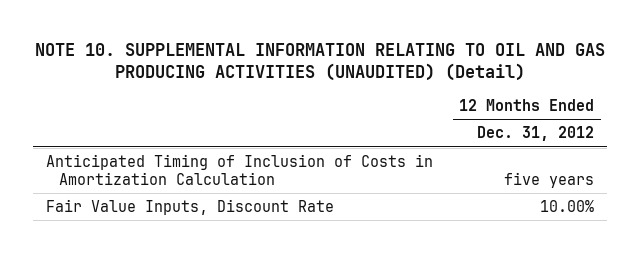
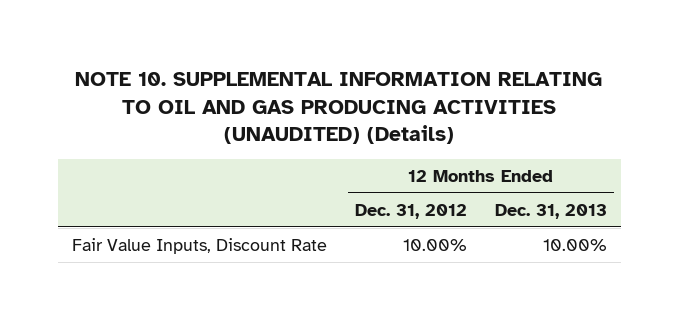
[35,42,606,81] NOTE 10. SUPPLEMENTAL INFORMATION RELATING TO OIL AND GAS PRODUCING ACTIVITIES (UNAUDITED) (Detail) -> [75,71,603,145] NOTE 10. SUPPLEMENTAL INFORMATION RELATING TO OIL AND GAS PRODUCING ACTIVITIES (UNAUDITED) (Details)
none -> [494,203,607,219] Dec. 31, 2013
[46,153,434,185] Anticipated Timing of Inclusion of Costs in Amortization Calculation -> none

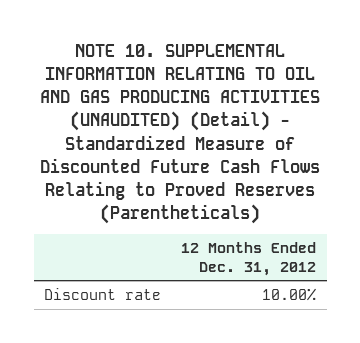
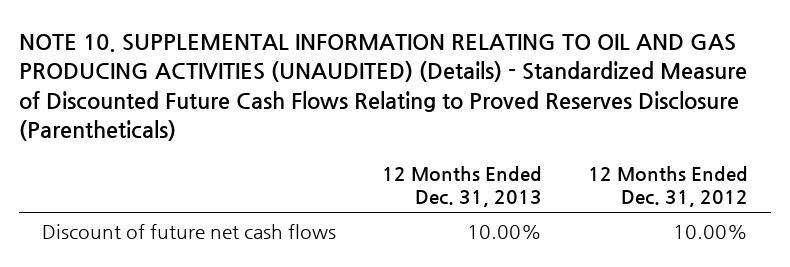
[40,43,321,225] NOTE 10. SUPPLEMENTAL INFORMATION RELATING TO OIL AND GAS PRODUCING ACTIVITIES (UNAUDITED) (Detail) - Standardized Measure of Discounted Future Cash Flows Relating to Proved Reserves (Parentheticals) -> [19,33,748,142] NOTE 10. SUPPLEMENTAL INFORMATION RELATING TO OIL AND GAS PRODUCING ACTIVITIES (UNAUDITED) (Details) - Standardized Measure of Discounted Future Cash Flows Relating to Proved Reserves Disclosure (Parentheticals)
none -> [382,165,543,207] 12 Months Ended Dec. 31, 2013
[43,288,161,301] Discount rate -> [42,223,337,239] Discount of future net cash flows

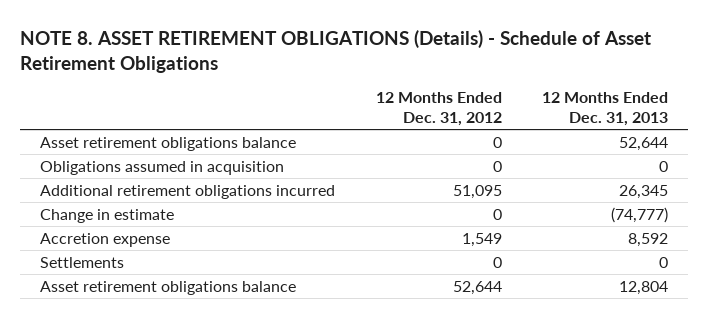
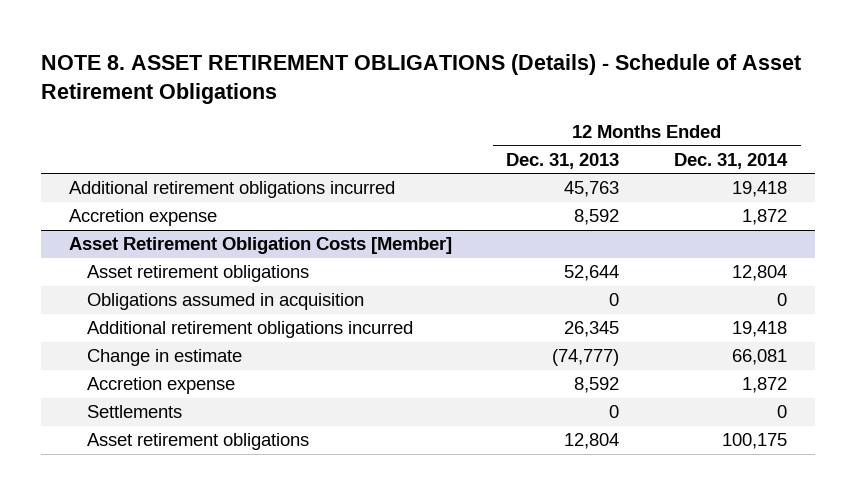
[375,92,502,127] 12 Months Ended Dec. 31, 2012 -> none
none -> [674,152,789,169] Dec. 31, 2014
none -> [68,181,395,199] Additional retirement obligations incurred
none -> [68,209,217,227] Accretion expense
none -> [68,237,452,255] Asset Retirement Obligation Costs [Member]
[40,136,297,151] Asset retirement obligations balance -> [87,265,310,283] Asset retirement obligations
[40,280,297,295] Asset retirement obligations balance -> [87,433,310,451] Asset retirement obligations

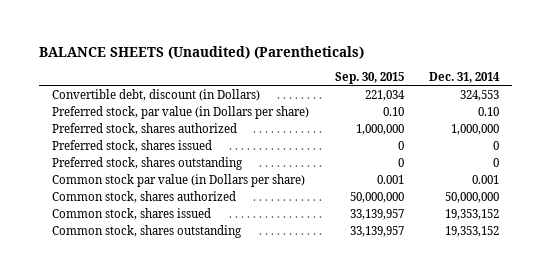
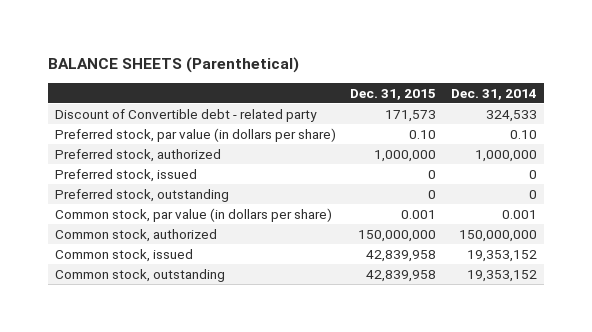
[39,46,365,60] BALANCE SHEETS (Unaudited) (Parentheticals) -> [47,57,299,74] BALANCE SHEETS (Parenthetical)
[334,72,404,85] Sep. 30, 2015 -> none
none -> [350,88,437,100] Dec. 31, 2015
[52,89,261,102] Convertible debt, discount (in Dollars) -> [55,108,318,122] Discount of Convertible debt - related party
[460,90,500,102] 324,553 -> [485,109,537,122] 324,533
[52,106,310,120] Preferred stock, par value (in Dollars per share) -> [55,127,337,142] Preferred stock, par value (in dollars per share)
[52,123,238,136] Preferred stock, shares authorized -> [55,148,222,162] Preferred stock, authorized
[52,140,213,153] Preferred stock, shares issued -> [55,168,198,182] Preferred stock, issued
[52,157,244,171] Preferred stock, shares outstanding -> [55,188,230,202] Preferred stock, outstanding
[52,174,306,188] Common stock par value (in Dollars per share) -> [55,207,333,222] Common stock, par value (in dollars per share)
[52,191,237,204] Common stock, shares authorized -> [55,228,218,242] Common stock, authorized
[445,192,500,204] 50,000,000 -> [458,229,537,242] 150,000,000
[52,208,212,221] Common stock, shares issued -> [55,248,194,262] Common stock, issued
[52,225,243,239] Common stock, shares outstanding -> [55,268,226,282] Common stock, outstanding

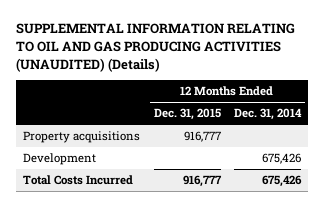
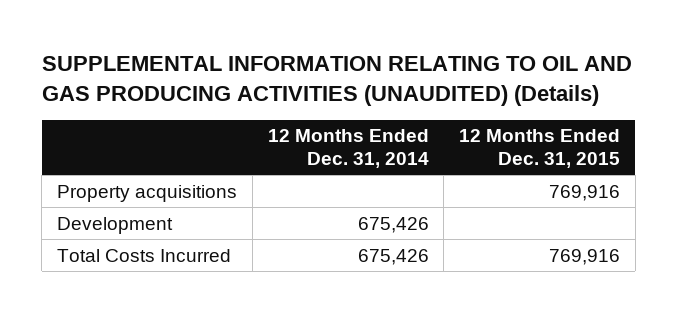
[183,131,221,143] 916,777 -> [549,184,621,201] 769,916
[182,175,222,188] 916,777 -> [549,248,621,265] 769,916

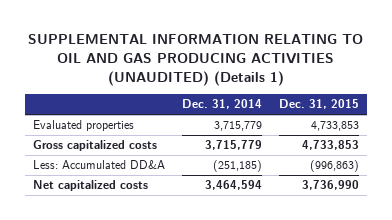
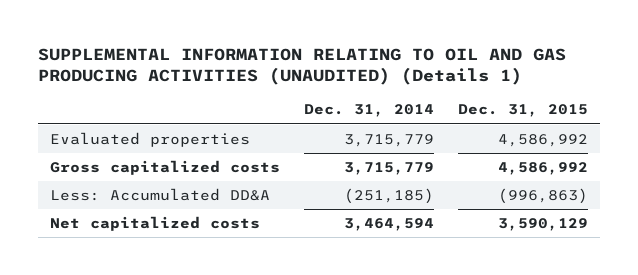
[311,121,360,132] 4,733,853 -> [497,134,588,148] 4,586,992
[302,140,360,151] 4,733,853 -> [497,162,588,176] 4,586,992
[302,180,360,191] 3,736,990 -> [497,218,588,232] 3,590,129

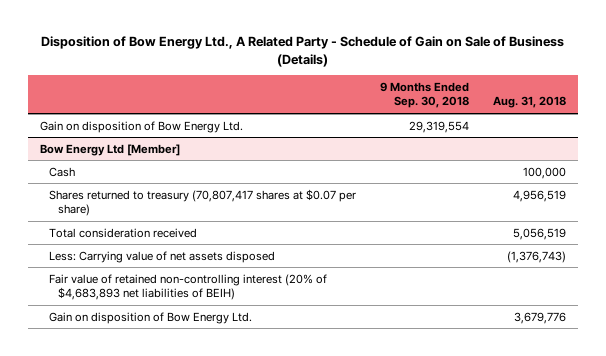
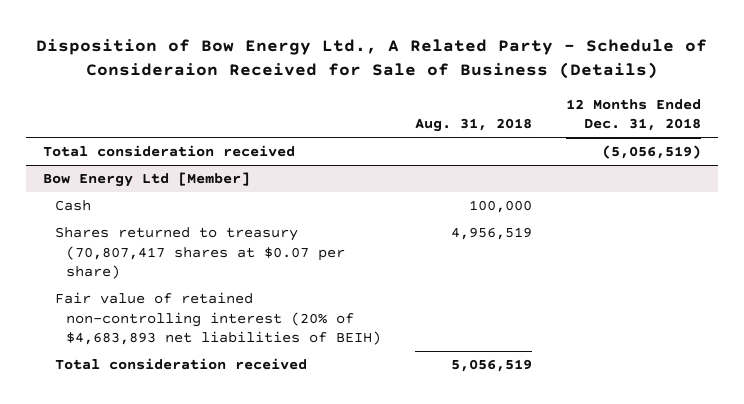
[40,35,564,67] Disposition of Bow Energy Ltd., A Related Party - Schedule of Gain on Sale of Business (Details) -> [36,38,708,79] Disposition of Bow Energy Ltd., A Related Party - Schedule of Consideraion Received for Sale of Business (Details)
[379,81,469,109] 9 Months Ended Sep. 30, 2018 -> none
none -> [565,98,701,132] 12 Months Ended Dec. 31, 2018
[39,120,243,133] Gain on disposition of Bow Energy Ltd. -> none
none -> [43,145,296,158] Total consideration received
[48,250,275,263] Less: Carrying value of net assets disposed -> none
[48,311,252,324] Gain on disposition of Bow Energy Ltd. -> none
[48,227,197,238] Total consideration received -> [54,358,307,371] Total consideration received

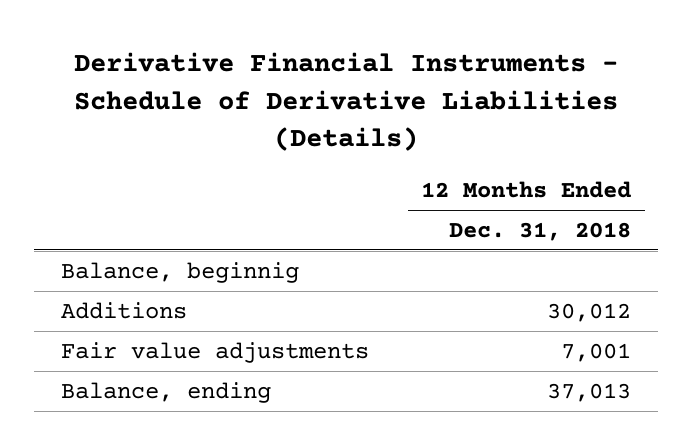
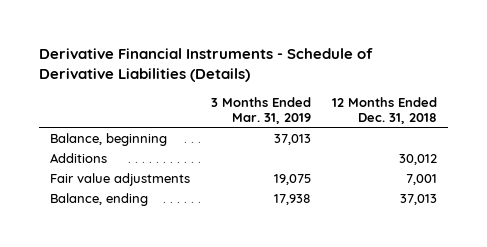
none -> [211,96,312,124] 3 Months Ended Mar. 31, 2019
[60,261,299,283] Balance, beginnig -> [49,132,167,146] Balance, beginning

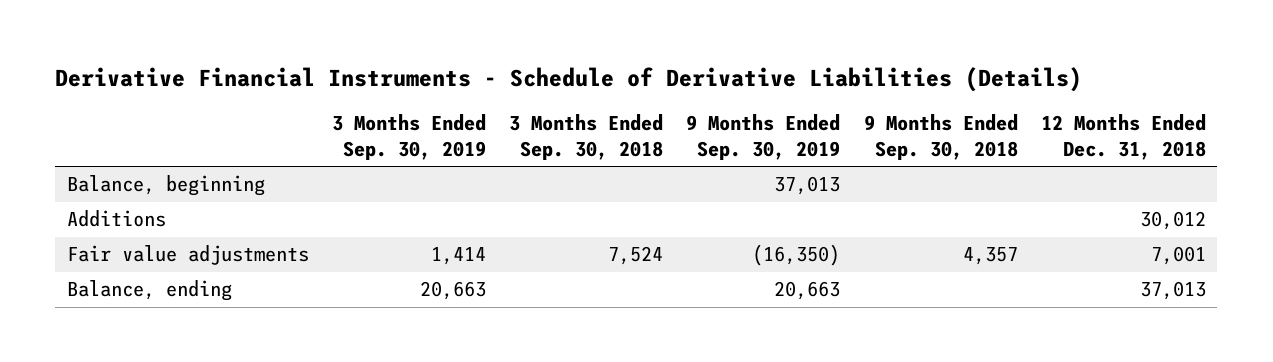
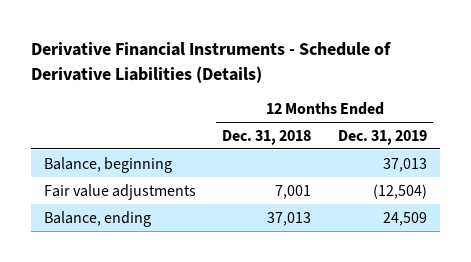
[331,114,486,160] 3 Months Ended Sep. 30, 2019 -> none
[509,114,664,160] 3 Months Ended Sep. 30, 2018 -> none
[686,114,841,160] 9 Months Ended Sep. 30, 2019 -> none
[863,114,1018,160] 9 Months Ended Sep. 30, 2018 -> none
none -> [337,129,427,145] Dec. 31, 2019
[66,210,166,228] Additions -> none

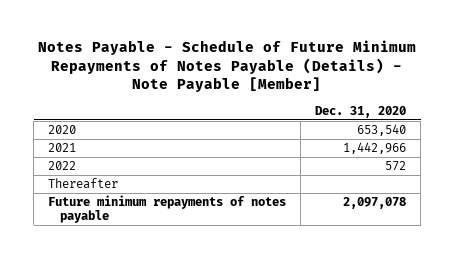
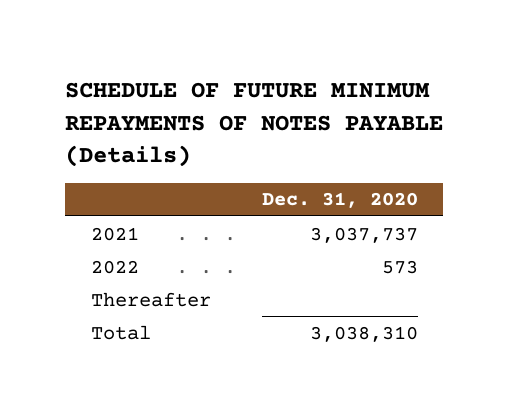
[38,40,417,93] Notes Payable - Schedule of Future Minimum Repayments of Notes Payable (Details) - Note Payable [Member] -> [65,82,444,167] SCHEDULE OF FUTURE MINIMUM REPAYMENTS OF NOTES PAYABLE (Details)
[48,125,77,135] 2020 -> none
[343,142,407,155] 1,442,966 -> [309,226,418,243] 3,037,737
[385,161,407,172] 572 -> [381,259,418,274] 573
[48,195,287,224] Future minimum repayments of notes payable -> none
none -> [90,324,151,340] Total

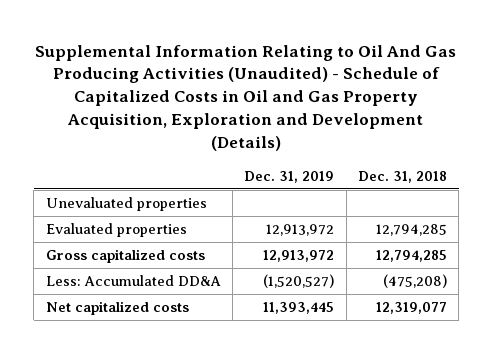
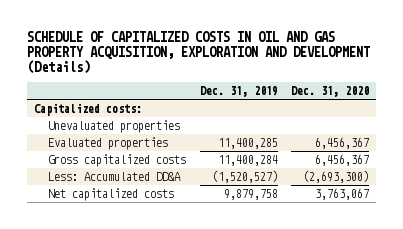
[35,44,457,151] Supplemental Information Relating to Oil And Gas Producing Activities (Unaudited) - Schedule of Capitalized Costs in Oil and Gas Property Acquisition, Exploration and Development (Details) -> [26,31,370,75] SCHEDULE OF CAPITALIZED COSTS IN OIL AND GAS PROPERTY ACQUISITION, EXPLORATION AND DEVELOPMENT (Details)
[358,170,448,183] Dec. 31, 2018 -> none
none -> [291,86,370,98] Dec. 31, 2020
none -> [33,103,142,117] Capitalized costs:
[266,224,335,237] 12,913,972 -> [217,138,278,150] 11,400,285
[263,250,335,263] 12,913,972 -> [217,155,278,167] 11,400,284
[263,302,335,315] 11,393,445 -> [223,189,278,201] 9,879,758

